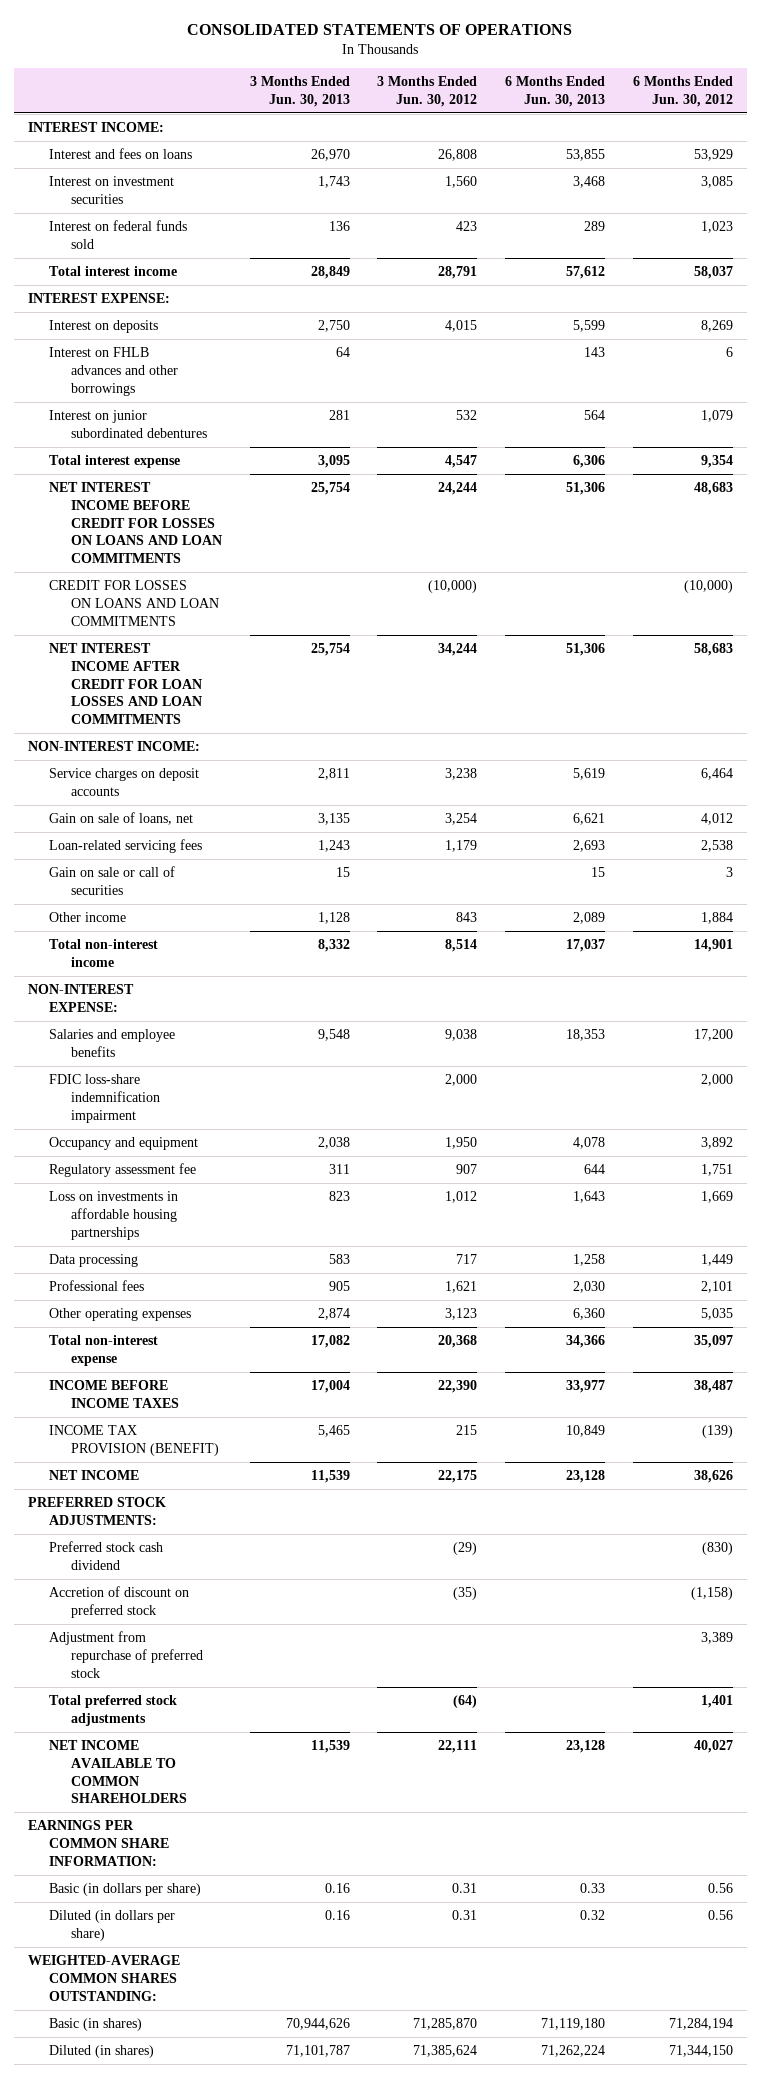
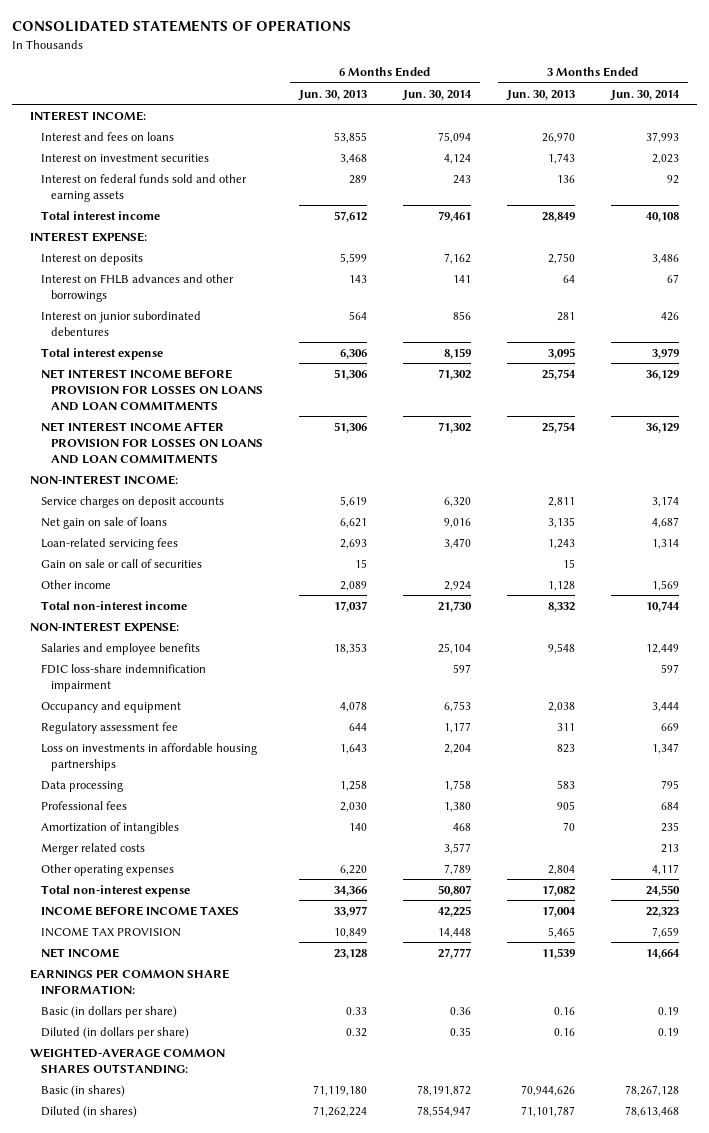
[377,75,478,107] 3 Months Ended Jun. 30, 2012 -> none
[633,75,734,107] 6 Months Ended Jun. 30, 2012 -> none
none -> [402,89,473,101] Jun. 30, 2014
none -> [610,89,681,101] Jun. 30, 2014
[49,219,188,249] Interest on federal funds sold -> [40,173,247,202] Interest on federal funds sold and other earning assets
[49,579,219,626] CREDIT FOR LOSSES ON LOANS AND LOAN COMMITMENTS -> none
[49,481,222,564] NET INTEREST INCOME BEFORE CREDIT FOR LOSSES ON LOANS AND LOAN COMMITMENTS -> [40,368,264,411] NET INTEREST INCOME BEFORE PROVISION FOR LOSSES ON LOANS AND LOAN COMMITMENTS
[49,642,202,725] NET INTEREST INCOME AFTER CREDIT FOR LOAN LOSSES AND LOAN COMMITMENTS -> [40,421,264,464] NET INTEREST INCOME AFTER PROVISION FOR LOSSES ON LOANS AND LOAN COMMITMENTS
[49,811,194,825] Gain on sale of loans, net -> [40,516,167,529] Net gain on sale of loans
none -> [40,821,179,834] Amortization of intangibles
none -> [40,842,145,855] Merger related costs
[317,1307,350,1320] 2,874 -> [548,864,576,875] 2,804
[573,1307,606,1320] 6,360 -> [340,864,368,875] 6,220
[49,1424,219,1456] INCOME TAX PROVISION (BENEFIT) -> [40,926,181,937] INCOME TAX PROVISION
[27,1496,166,1525] PREFERRED STOCK ADJUSTMENTS: -> none
[49,1540,164,1570] Preferred stock cash dividend -> none
[49,1585,190,1618] Accretion of discount on preferred stock -> none
[49,1630,203,1678] Adjustment from repurchase of preferred stock -> none
[49,1694,178,1726] Total preferred stock adjustments -> none
[49,1739,187,1804] NET INCOME AVAILABLE TO COMMON SHAREHOLDERS -> none

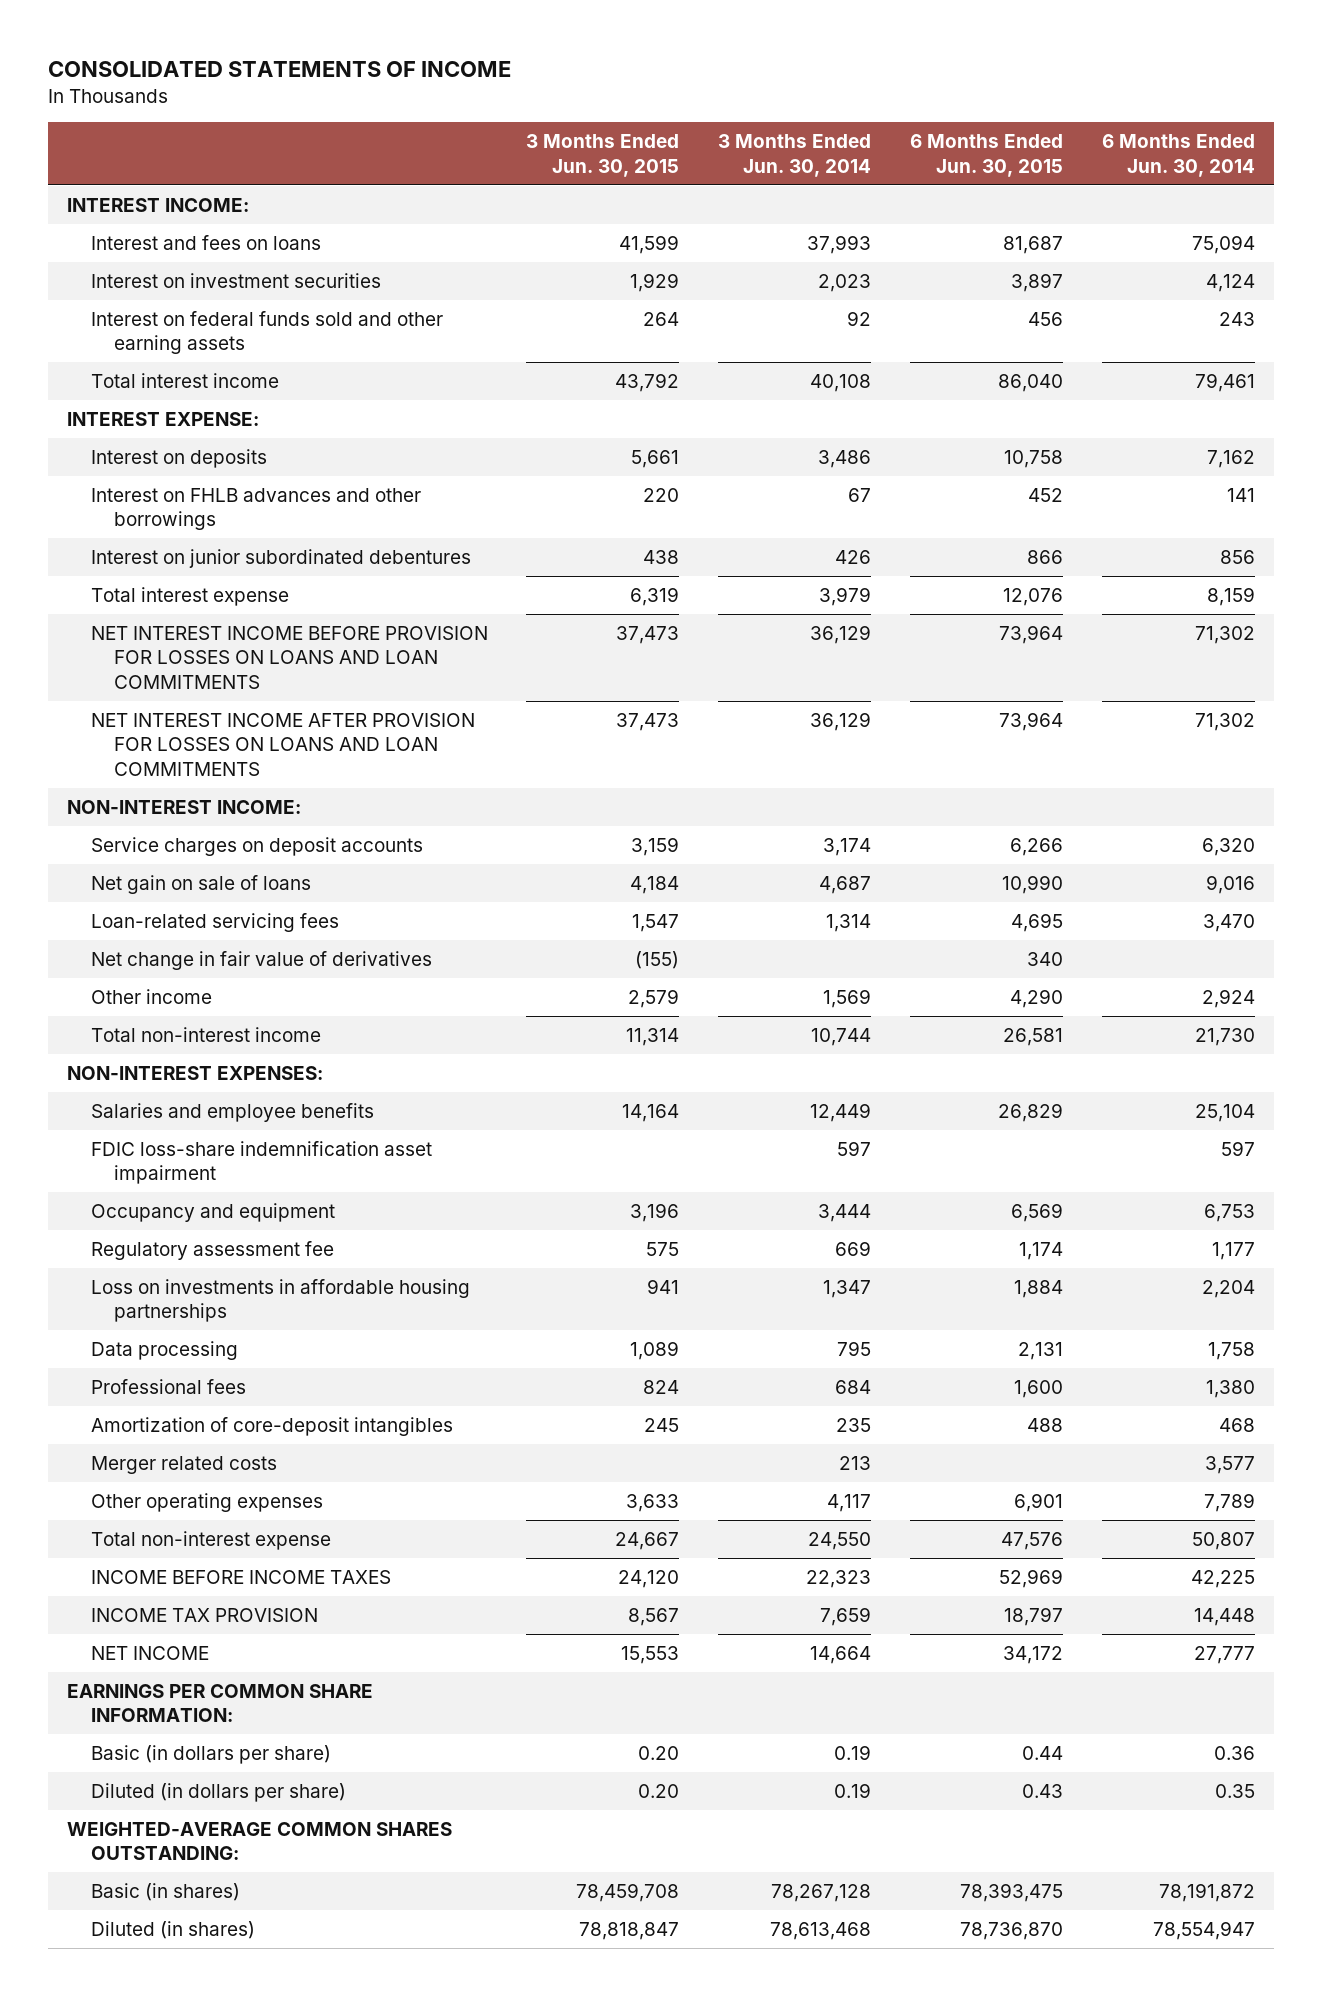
[11,20,351,33] CONSOLIDATED STATEMENTS OF OPERATIONS -> [47,61,511,78] CONSOLIDATED STATEMENTS OF INCOME
[298,89,368,101] Jun. 30, 2013 -> none
[506,89,576,101] Jun. 30, 2013 -> none
none -> [526,134,680,177] 3 Months Ended Jun. 30, 2015
none -> [909,134,1063,177] 6 Months Ended Jun. 30, 2015
[40,558,202,568] Gain on sale or call of securities -> none
none -> [90,950,432,970] Net change in fair value of derivatives
[29,621,179,632] NON-INTEREST EXPENSE: -> [67,1065,324,1080] NON-INTEREST EXPENSES:
[40,663,206,692] FDIC loss-share indemnification impairment -> [90,1140,432,1185] FDIC loss-share indemnification asset impairment
[40,821,179,834] Amortization of intangibles -> [90,1416,453,1436] Amortization of core-deposit intangibles

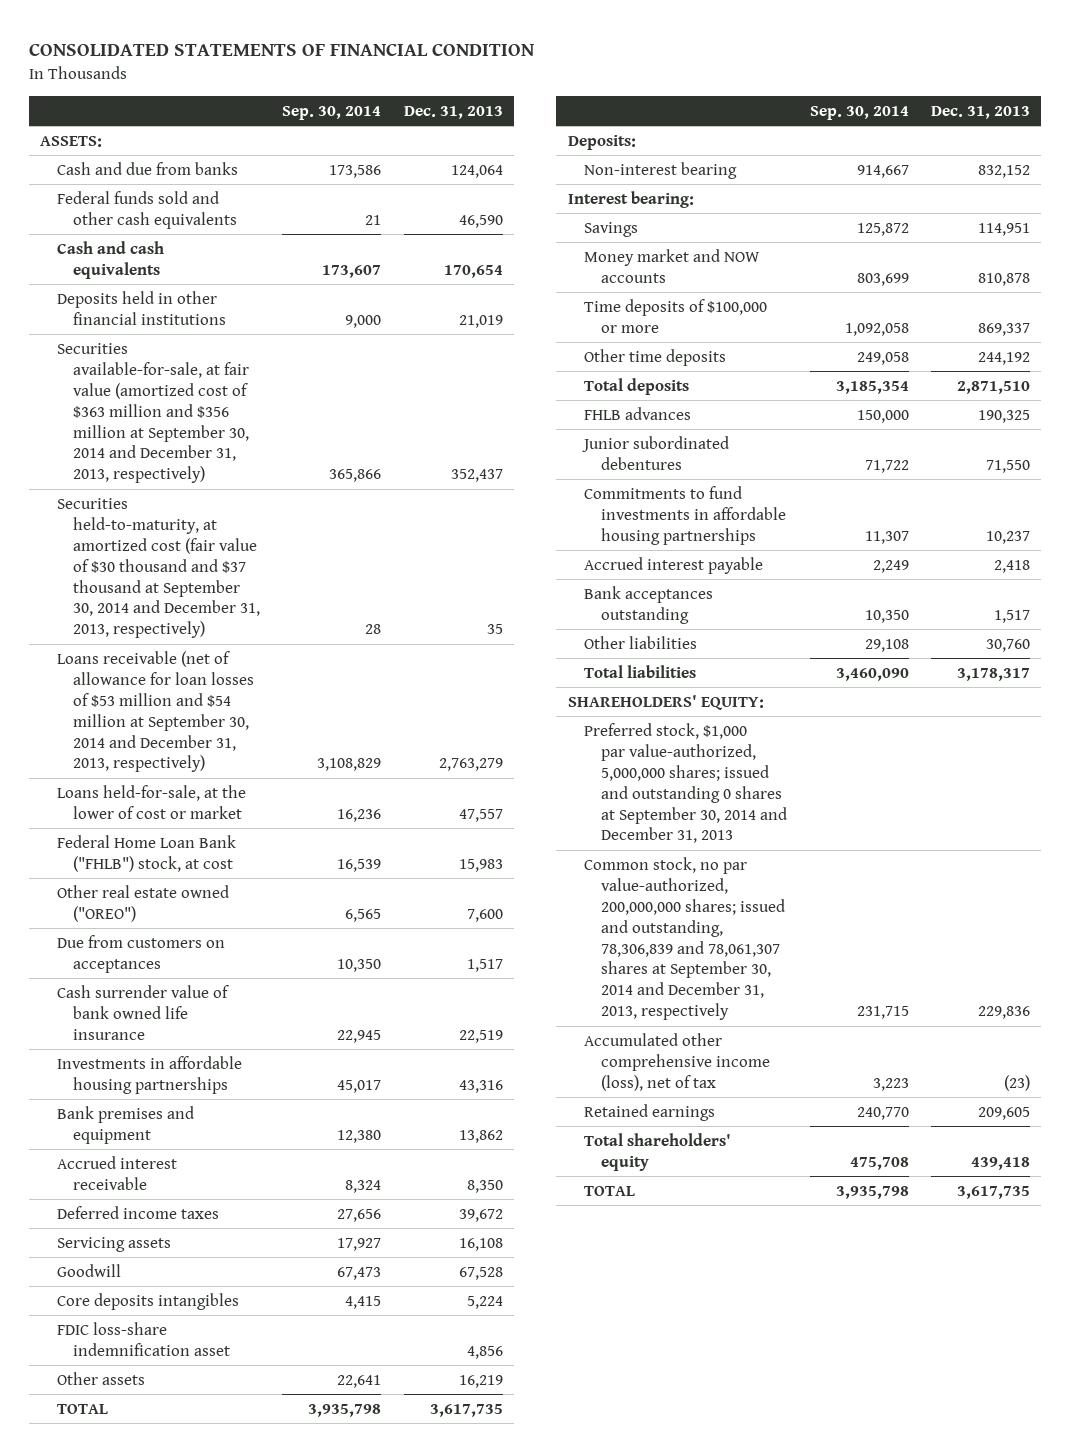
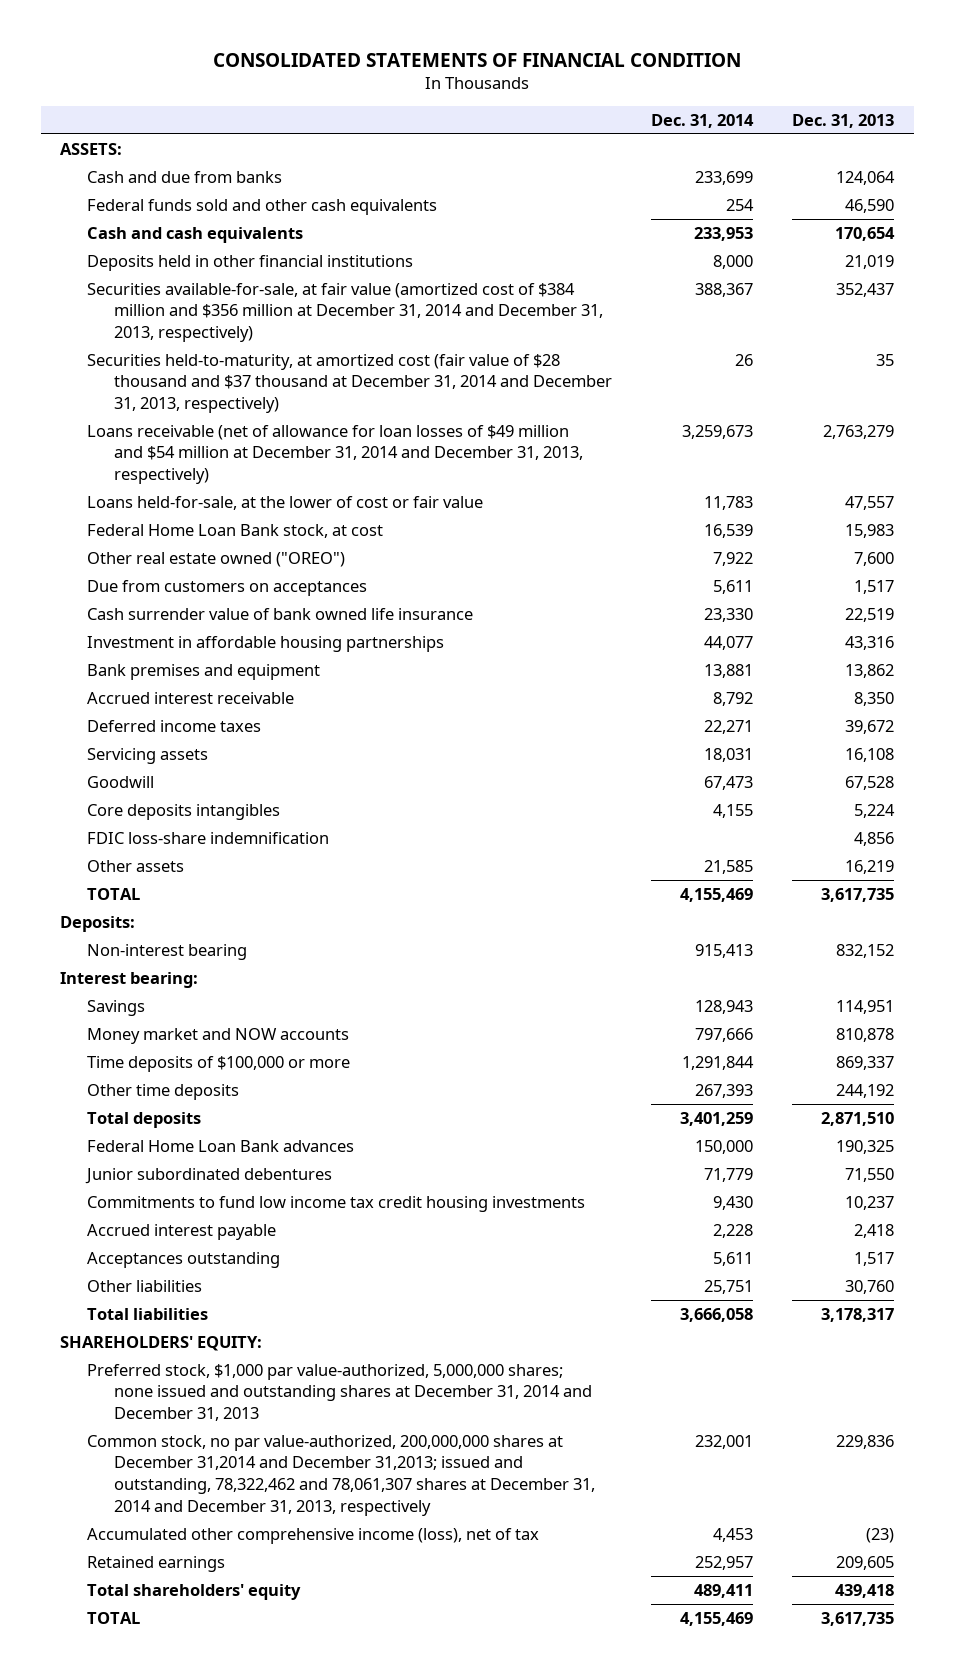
[282,105,382,120] Sep. 30, 2014 -> none
none -> [650,113,754,128] Dec. 31, 2014
[56,342,250,484] Securities available-for-sale, at fair value (amortized cost of $363 million and $356 million at September 30, 2014 and December 31, 2013, respectively) -> [86,282,603,343] Securities available-for-sale, at fair value (amortized cost of $384 million and $356 million at December 31, 2014 and December 31, 2013, respectively)
[56,497,261,639] Securities held-to-maturity, at amortized cost (fair value of $30 thousand and $37 thousand at September 30, 2014 and December 31, 2013, respectively) -> [86,353,612,414] Securities held-to-maturity, at amortized cost (fair value of $28 thousand and $37 thousand at December 31, 2014 and December 31, 2013, respectively)
[56,650,255,773] Loans receivable (net of allowance for loan losses of $53 million and $54 million at September 30, 2014 and December 31, 2013, respectively) -> [86,424,583,485] Loans receivable (net of allowance for loan losses of $49 million and $54 million at December 31, 2014 and December 31, 2013, respectively)
[56,784,246,819] Loans held-for-sale, at the lower of cost or market -> [86,495,483,510] Loans held-for-sale, at the lower of cost or fair value
[56,834,236,872] Federal Home Loan Bank ("FHLB") stock, at cost -> [86,523,383,538] Federal Home Loan Bank stock, at cost
[56,1055,242,1094] Investments in affordable housing partnerships -> [86,635,444,652] Investment in affordable housing partnerships
[56,1321,231,1356] FDIC loss-share indemnification asset -> [86,831,329,844] FDIC loss-share indemnification
[584,406,692,420] FHLB advances -> [86,1139,354,1152] Federal Home Loan Bank advances
[584,485,786,545] Commitments to fund investments in affordable housing partnerships -> [86,1195,585,1212] Commitments to fund low income tax credit housing investments
[584,585,714,624] Bank acceptances outstanding -> [86,1251,280,1268] Acceptances outstanding
[584,722,787,844] Preferred stock, $1,000 par value-authorized, 5,000,000 shares; issued and outstanding 0 shares at September 30, 2014 and December 31, 2013 -> [86,1363,592,1422] Preferred stock, $1,000 par value-authorized, 5,000,000 shares; none issued and outstanding shares at December 31, 2014 and December 31, 2013
[584,856,785,1021] Common stock, no par value-authorized, 200,000,000 shares; issued and outstanding, 78,306,839 and 78,061,307 shares at September 30, 2014 and December 31, 2013, respectively -> [86,1434,595,1516] Common stock, no par value-authorized, 200,000,000 shares at December 31,2014 and December 31,2013; issued and outstanding, 78,322,462 and 78,061,307 shares at December 31, 2014 and December 31, 2013, respectively

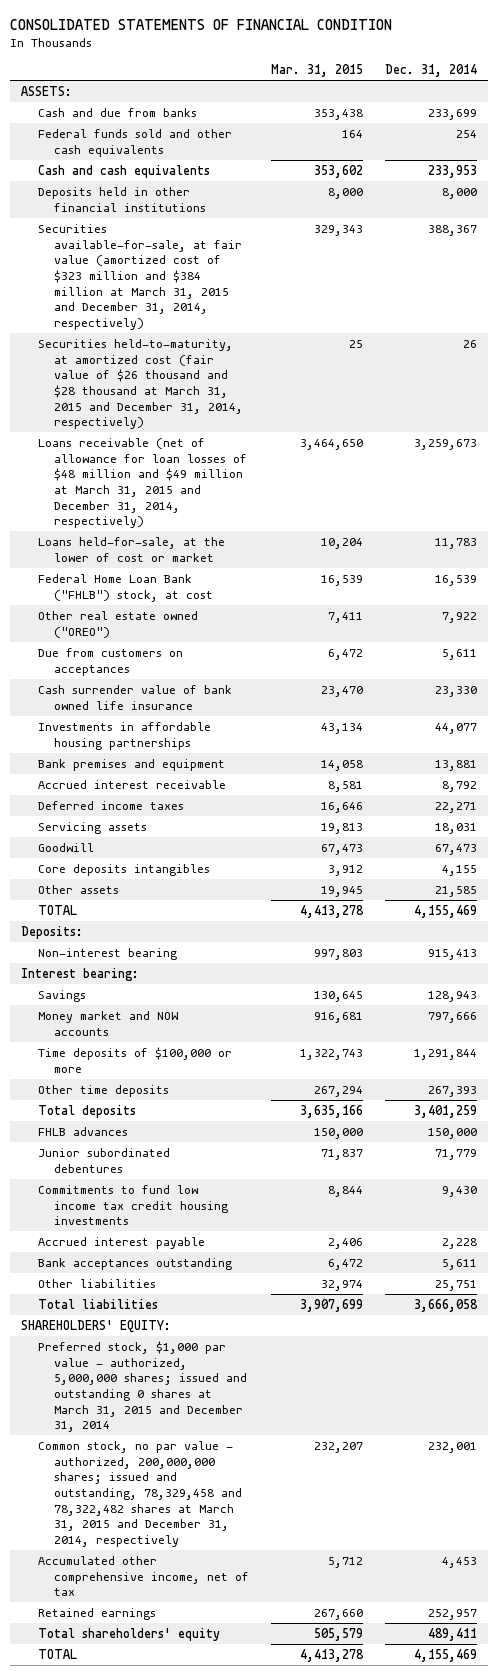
[792,113,895,128] Dec. 31, 2013 -> none
none -> [270,64,363,78] Mar. 31, 2015
[86,282,603,343] Securities available-for-sale, at fair value (amortized cost of $384 million and $356 million at December 31, 2014 and December 31, 2013, respectively) -> [37,223,243,330] Securities available-for-sale, at fair value (amortized cost of $323 million and $384 million at March 31, 2015 and December 31, 2014, respectively)
[86,353,612,414] Securities held-to-maturity, at amortized cost (fair value of $28 thousand and $37 thousand at December 31, 2014 and December 31, 2013, respectively) -> [37,338,244,430] Securities held-to-maturity, at amortized cost (fair value of $26 thousand and $28 thousand at March 31, 2015 and December 31, 2014, respectively)
[86,424,583,485] Loans receivable (net of allowance for loan losses of $49 million and $54 million at December 31, 2014 and December 31, 2013, respectively) -> [37,437,248,529] Loans receivable (net of allowance for loan losses of $48 million and $49 million at March 31, 2015 and December 31, 2014, respectively)
[86,495,483,510] Loans held-for-sale, at the lower of cost or fair value -> [37,536,225,562] Loans held-for-sale, at the lower of cost or market
[86,523,383,538] Federal Home Loan Bank stock, at cost -> [37,573,214,602] Federal Home Loan Bank ("FHLB") stock, at cost
[86,635,444,652] Investment in affordable housing partnerships -> [37,721,211,750] Investments in affordable housing partnerships
[86,831,329,844] FDIC loss-share indemnification -> none
[86,1139,354,1152] Federal Home Loan Bank advances -> [37,1126,128,1136] FHLB advances
[86,1251,280,1268] Acceptances outstanding -> [37,1257,232,1270] Bank acceptances outstanding
[86,1363,592,1422] Preferred stock, $1,000 par value-authorized, 5,000,000 shares; none issued and outstanding shares at December 31, 2014 and December 31, 2013 -> [37,1340,248,1433] Preferred stock, $1,000 par value - authorized, 5,000,000 shares; issued and outstanding 0 shares at March 31, 2015 and December 31, 2014
[86,1434,595,1516] Common stock, no par value-authorized, 200,000,000 shares at December 31,2014 and December 31,2013; issued and outstanding, 78,322,462 and 78,061,307 shares at December 31, 2014 and December 31, 2013, respectively -> [37,1440,243,1547] Common stock, no par value - authorized, 200,000,000 shares; issued and outstanding, 78,329,458 and 78,322,482 shares at March 31, 2015 and December 31, 2014, respectively
[86,1527,539,1544] Accumulated other comprehensive income (loss), net of tax -> [37,1555,250,1597] Accumulated other comprehensive income, net of tax

